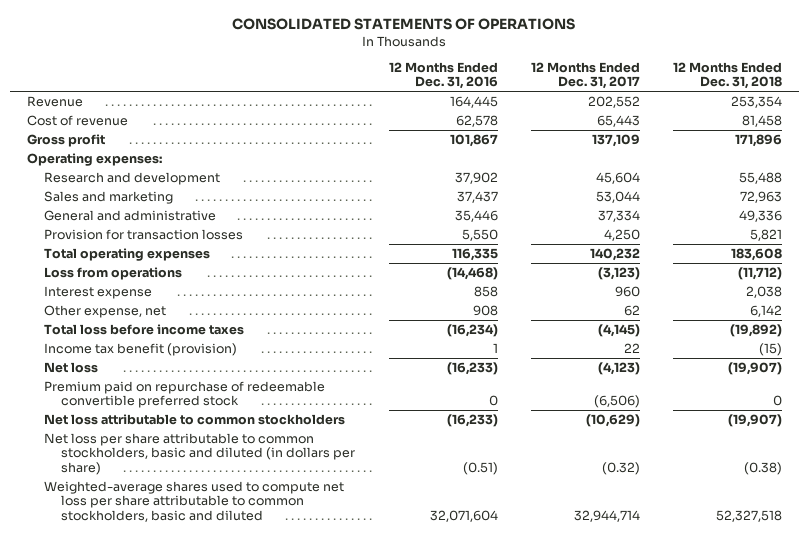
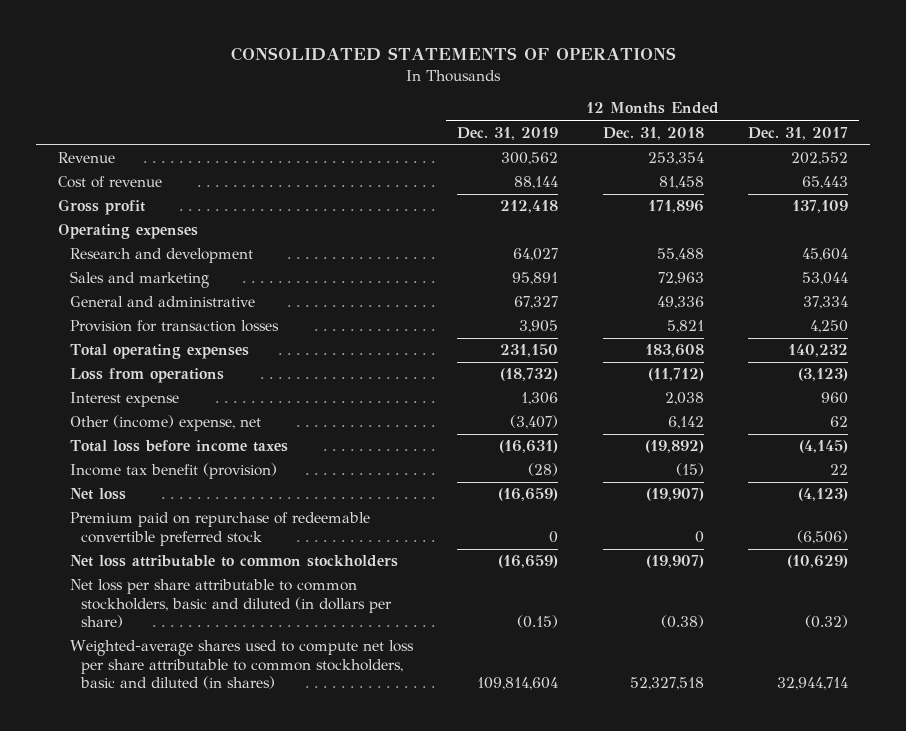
[388,62,498,90] 12 Months Ended Dec. 31, 2016 -> none
none -> [457,126,559,140] Dec. 31, 2019
[26,152,162,166] Operating expenses: -> [58,224,199,240] Operating expenses
[43,304,166,318] Other expense, net -> [69,415,261,432] Other (income) expense, net
[43,480,344,522] Weighted-average shares used to compute net loss per share attributable to common stockholders, basic and diluted -> [69,640,414,690] Weighted-average shares used to compute net loss per share attributable to common stockholders, basic and diluted (in shares)

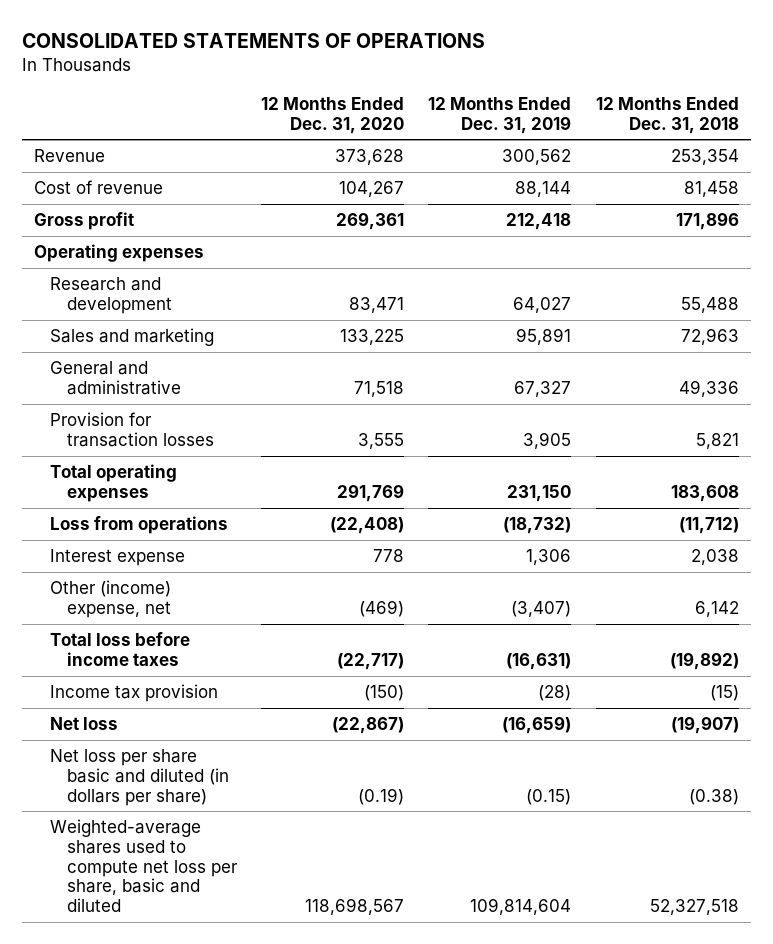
[748,126,849,140] Dec. 31, 2017 -> none
none -> [261,96,405,134] 12 Months Ended Dec. 31, 2020
[69,463,277,480] Income tax benefit (provision) -> [50,684,219,703] Income tax provision
[69,512,370,546] Premium paid on repurchase of redeemable convertible preferred stock -> none
[69,555,398,568] Net loss attributable to common stockholders -> none
[69,579,393,629] Net loss per share attributable to common stockholders, basic and diluted (in dollars per share) -> [50,749,229,806] Net loss per share basic and diluted (in dollars per share)
[69,640,414,690] Weighted-average shares used to compute net loss per share attributable to common stockholders, basic and diluted (in shares) -> [50,819,238,912] Weighted-average shares used to compute net loss per share, basic and diluted

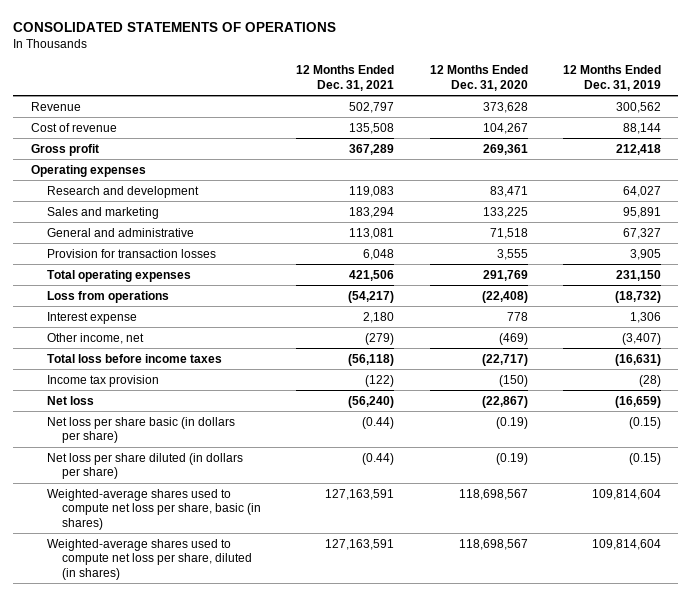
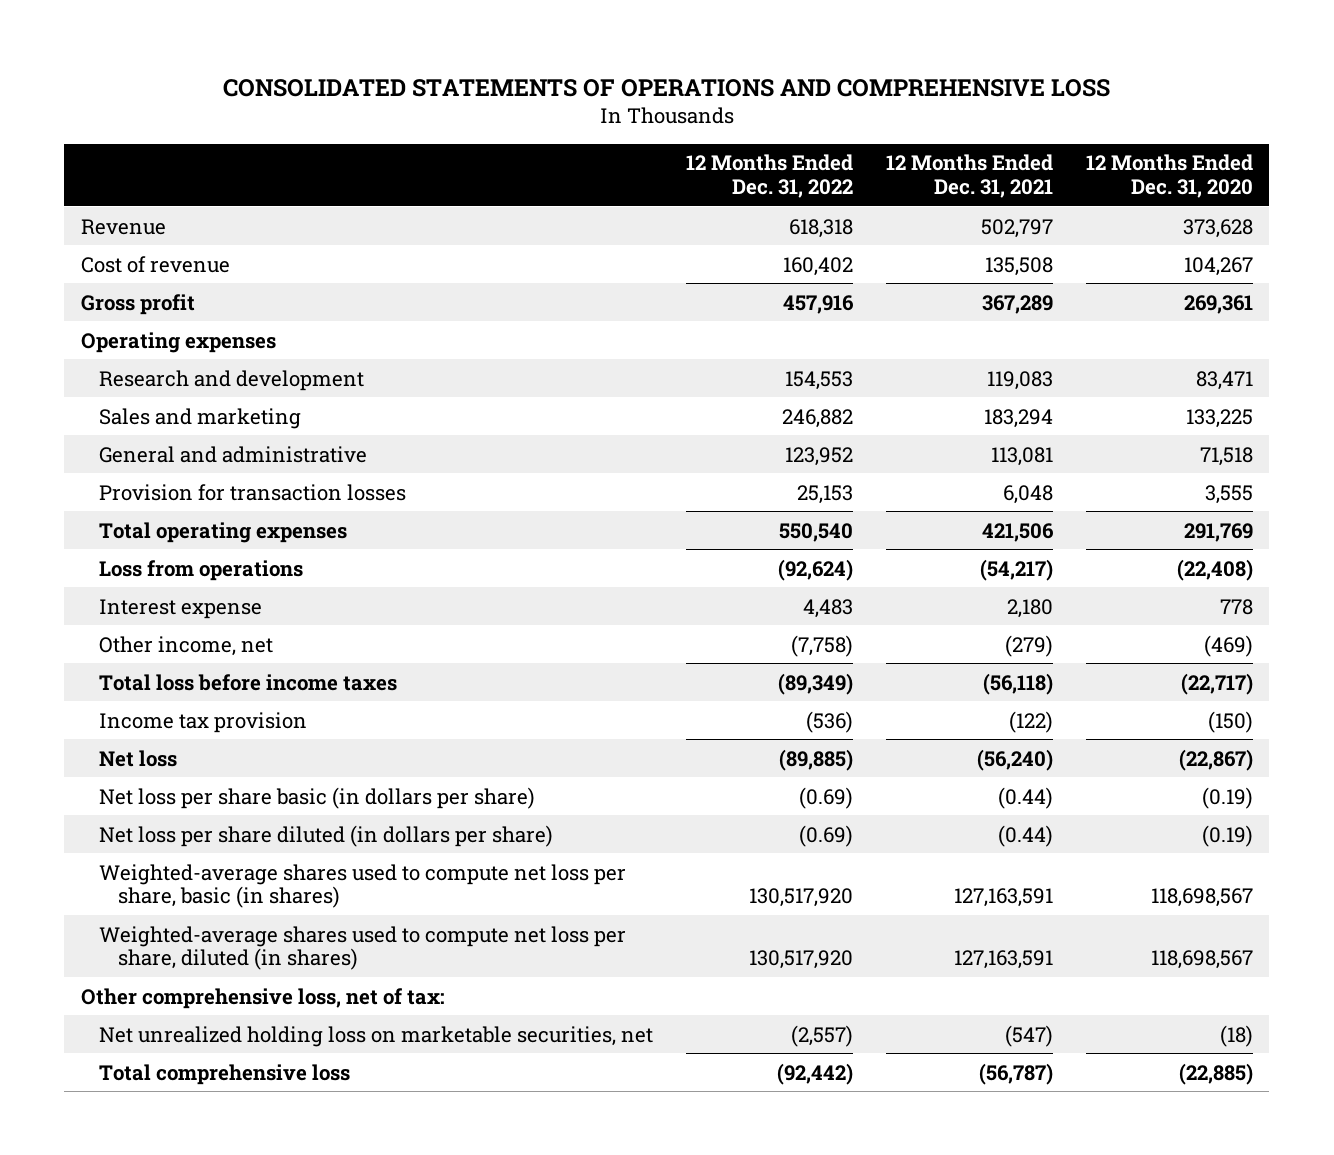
[13,21,337,32] CONSOLIDATED STATEMENTS OF OPERATIONS -> [222,78,1110,97] CONSOLIDATED STATEMENTS OF OPERATIONS AND COMPREHENSIVE LOSS
[562,65,661,91] 12 Months Ended Dec. 31, 2019 -> none
none -> [686,154,854,198] 12 Months Ended Dec. 31, 2022
none -> [80,987,445,1009] Other comprehensive loss, net of tax:
none -> [99,1025,654,1047] Net unrealized holding loss on marketable securities, net
none -> [99,1063,351,1085] Total comprehensive loss

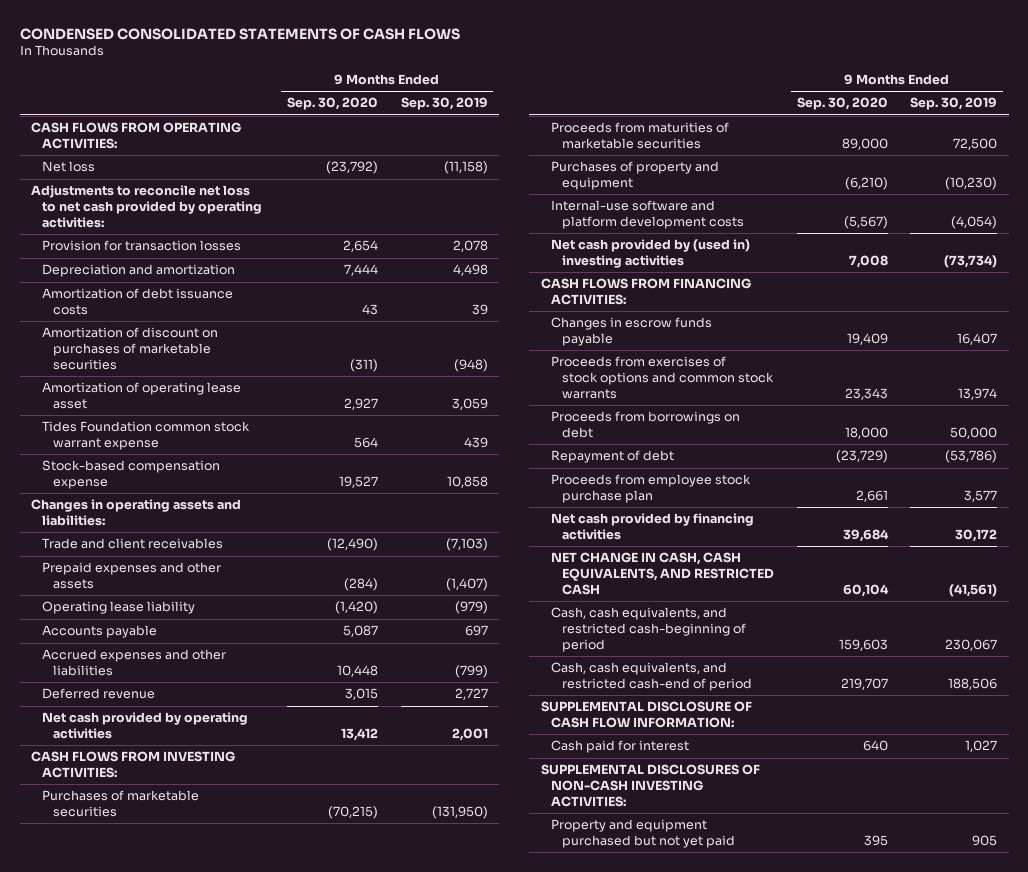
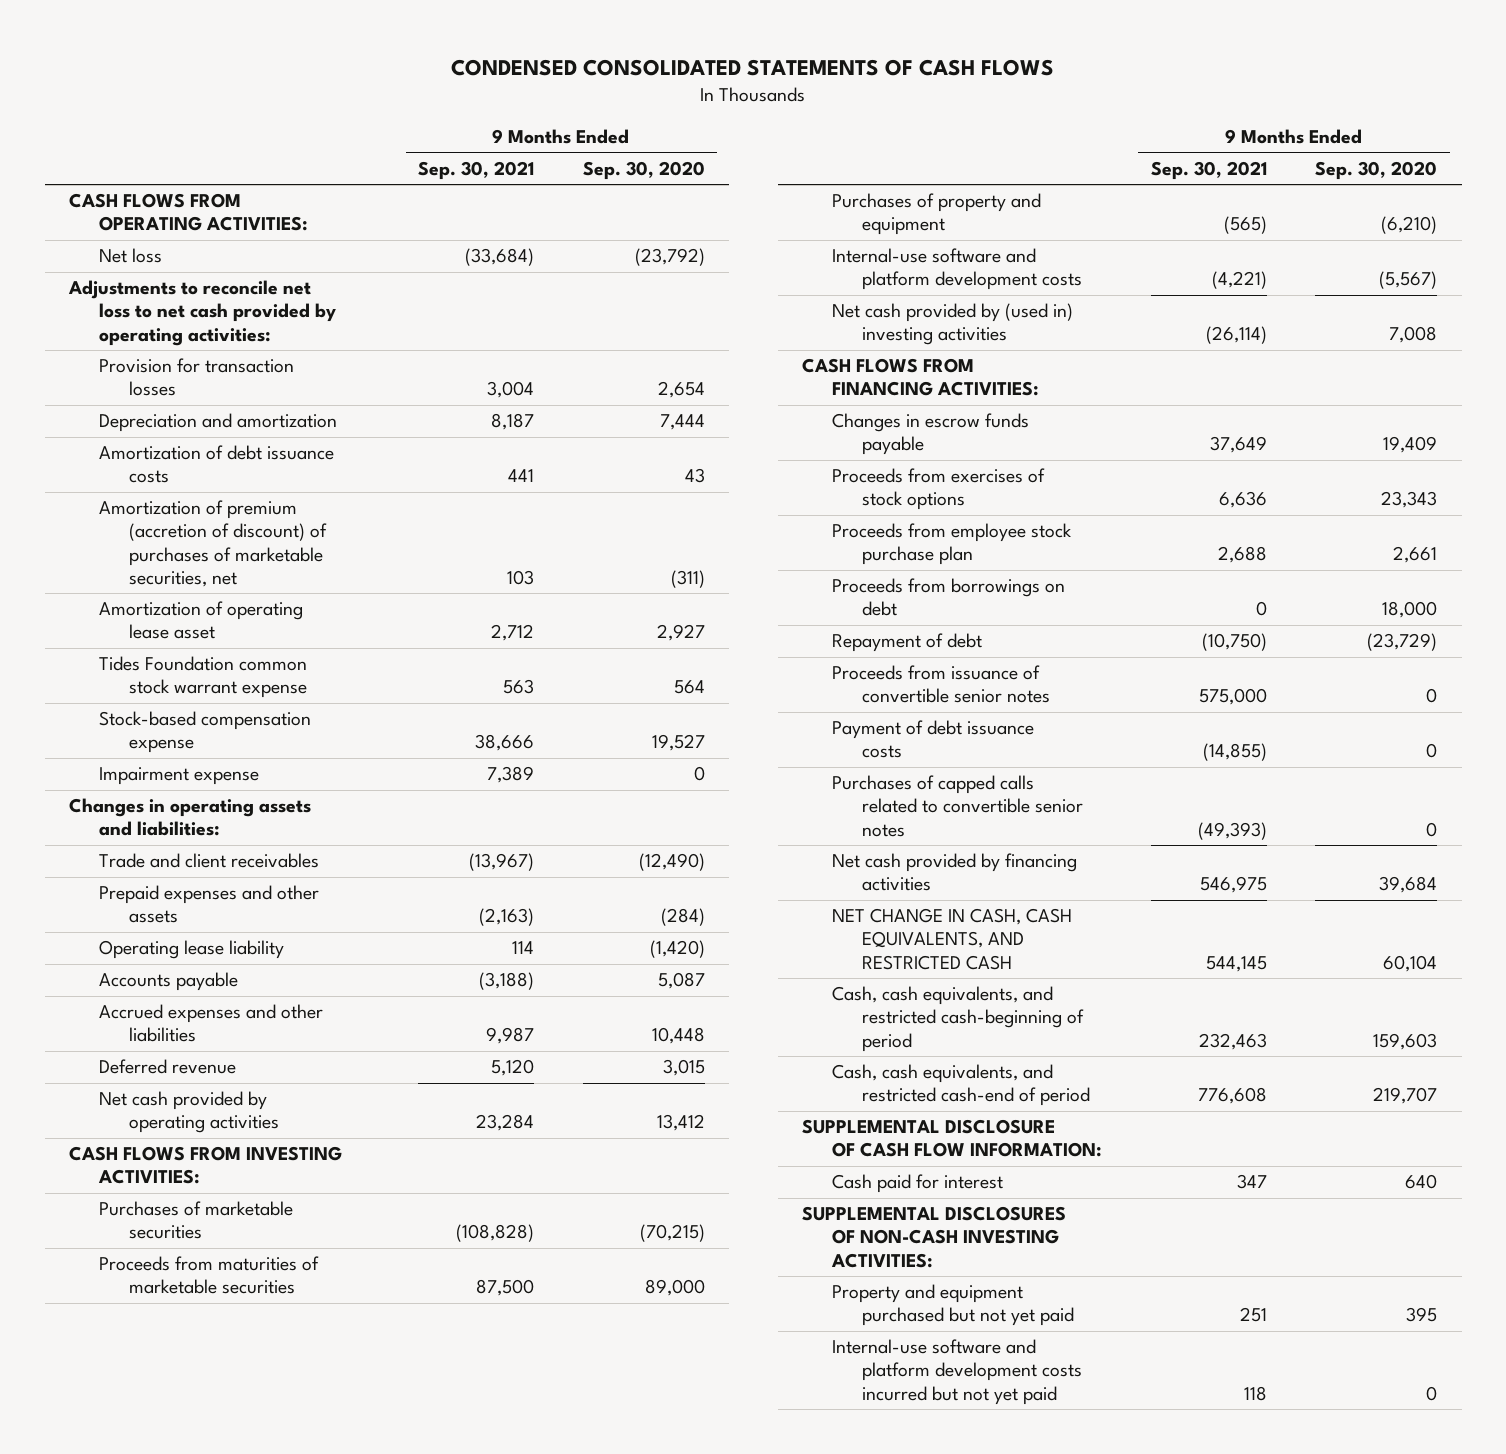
[400,97,488,111] Sep. 30, 2019 -> none
none -> [417,160,534,180] Sep. 30, 2021
[41,327,218,370] Amortization of discount on purchases of marketable securities -> [99,500,328,587] Amortization of premium (accretion of discount) of purchases of marketable securities, net
none -> [99,767,260,786] Impairment expense
[551,356,775,399] Proceeds from exercises of stock options and common stock warrants -> [831,468,1045,511] Proceeds from exercises of stock options
[551,474,752,504] Proceeds from employee stock purchase plan -> [831,523,1072,566] Proceeds from employee stock purchase plan
none -> [831,665,1050,704] Proceeds from issuance of convertible senior notes
none -> [831,720,1034,759] Payment of debt issuance costs
none -> [831,775,1083,837] Purchases of capped calls related to convertible senior notes
none -> [831,1339,1082,1405] Internal-use software and platform development costs incurred but not yet paid

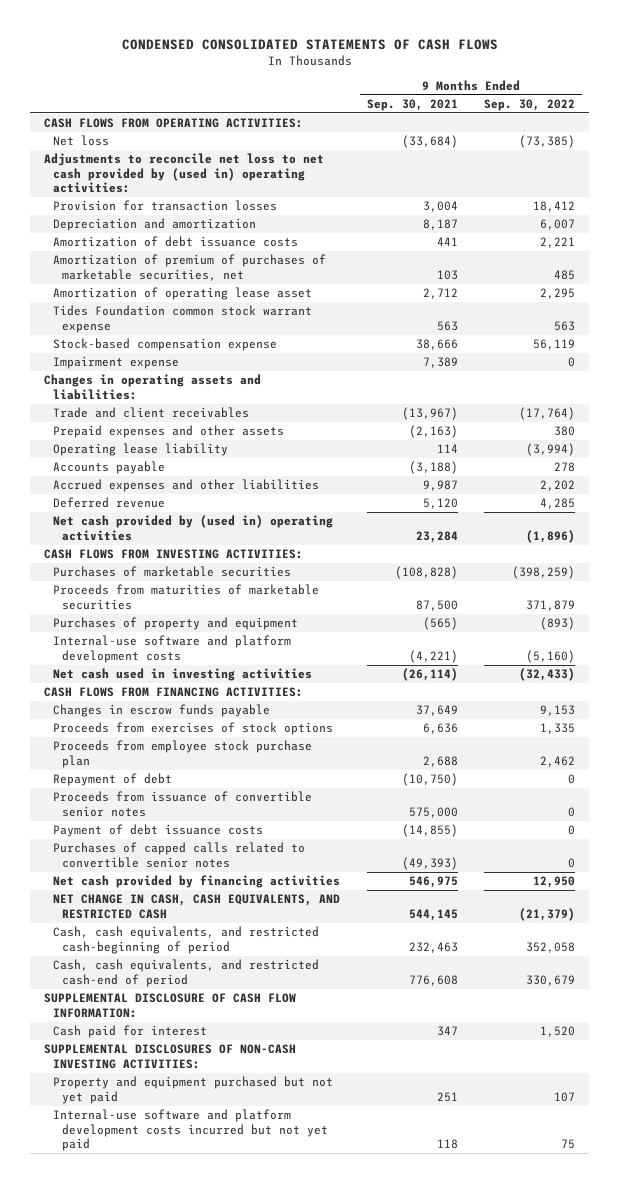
[582,160,705,180] Sep. 30, 2020 -> none
none -> [484,99,576,112] Sep. 30, 2022
[68,280,337,346] Adjustments to reconcile net loss to net cash provided by operating activities: -> [43,153,324,194] Adjustments to reconcile net loss to net cash provided by (used in) operating activities:
[99,500,328,587] Amortization of premium (accretion of discount) of purchases of marketable securities, net -> [52,254,326,281] Amortization of premium of purchases of marketable securities, net
[99,1091,280,1134] Net cash provided by operating activities -> [52,515,333,541] Net cash provided by (used in) operating activities
[831,303,1073,346] Net cash provided by (used in) investing activities -> [52,668,312,682] Net cash used in investing activities
[831,578,1065,617] Proceeds from borrowings on debt -> none

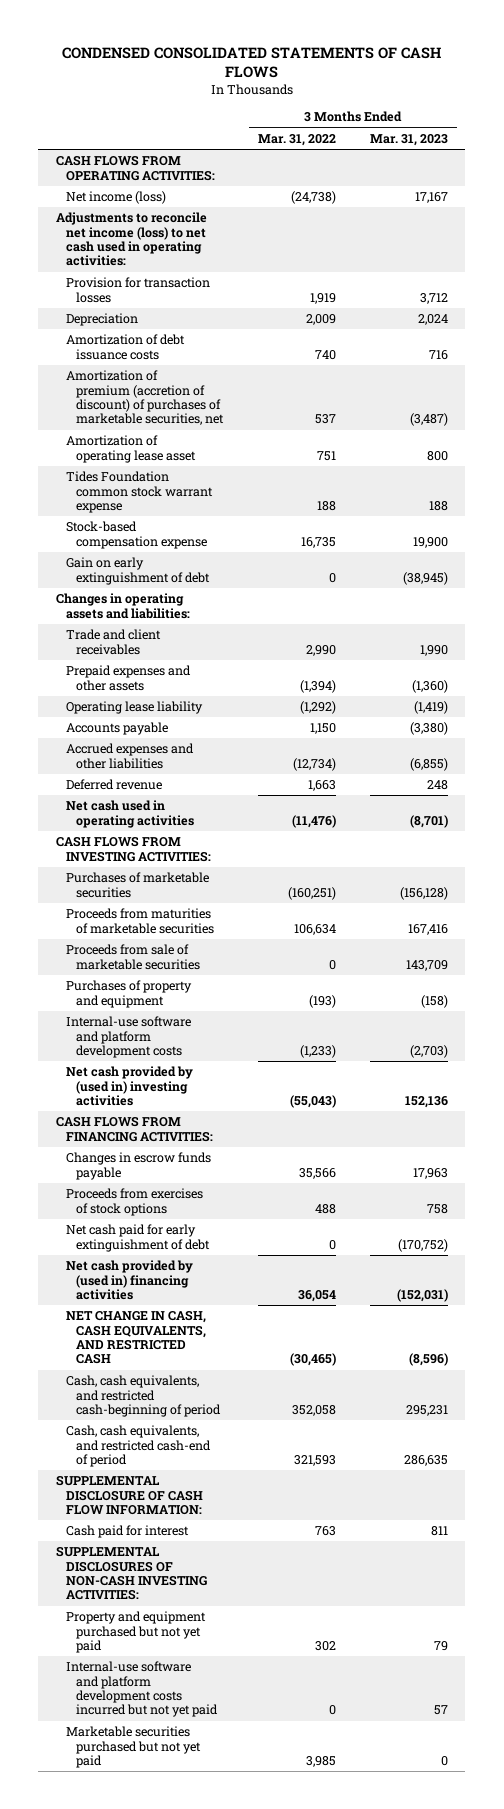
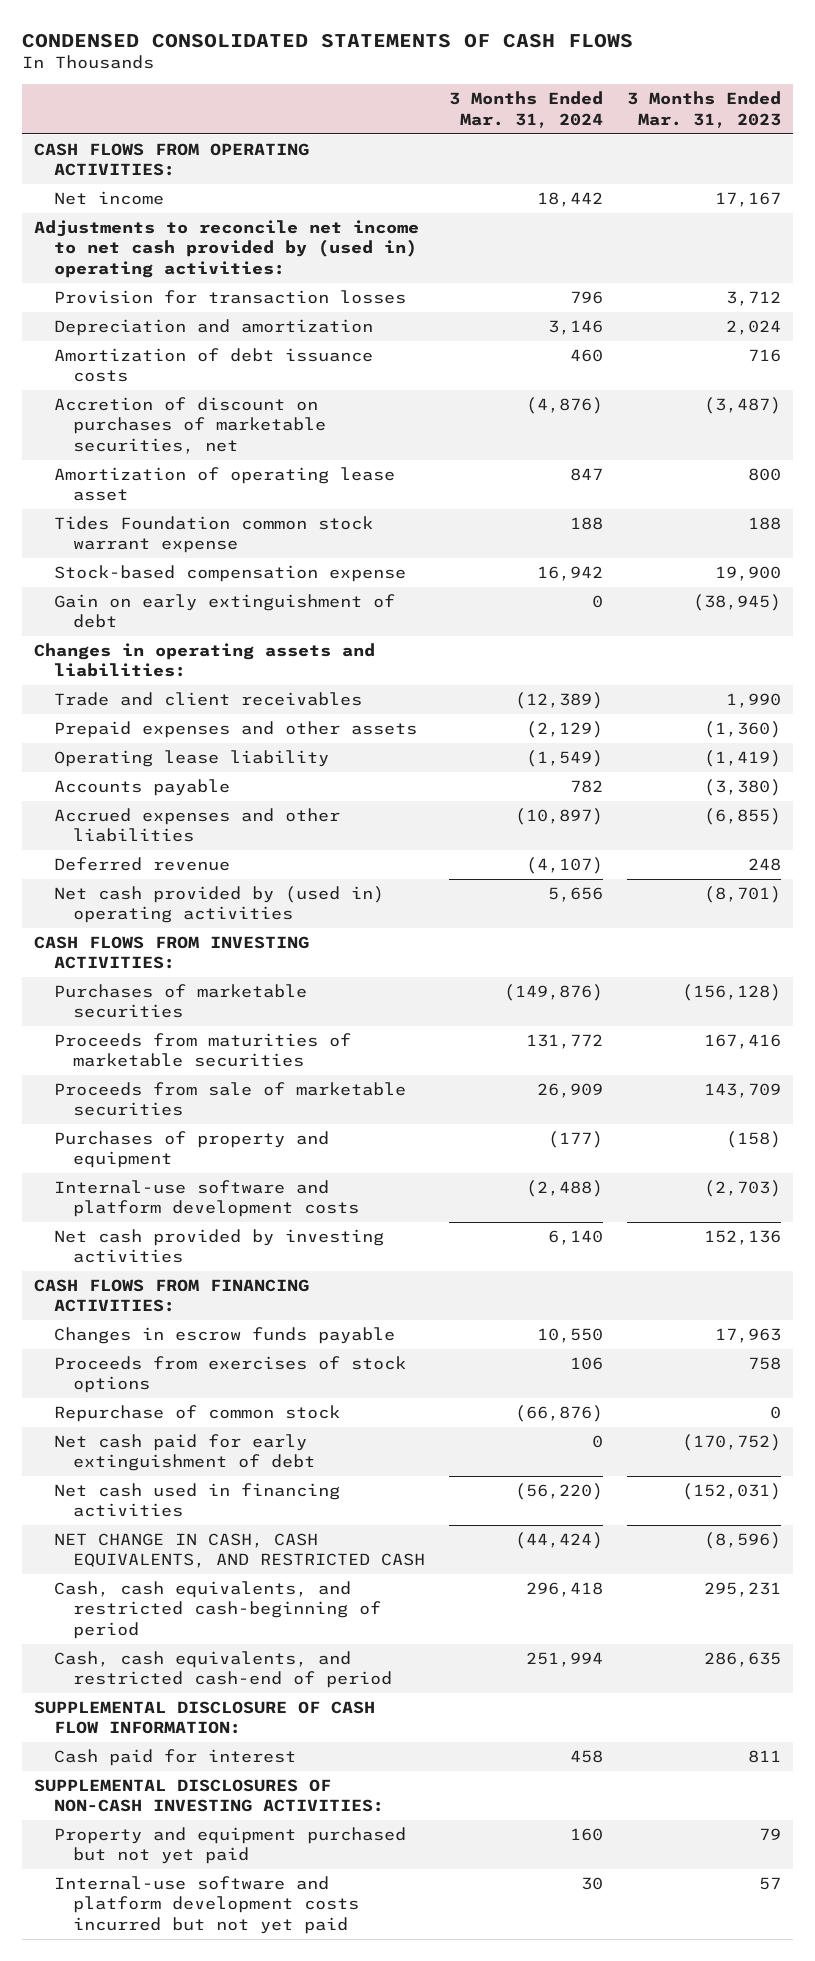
[257,133,336,146] Mar. 31, 2022 -> none
none -> [449,91,604,128] 3 Months Ended Mar. 31, 2024
[65,191,166,205] Net income (loss) -> [53,190,164,205] Net income
[55,212,207,267] Adjustments to reconcile net income (loss) to net cash used in operating activities: -> [34,219,420,278] Adjustments to reconcile net income to net cash provided by (used in) operating activities:
[65,313,138,327] Depreciation -> [53,318,373,336] Depreciation and amortization
[65,370,225,426] Amortization of premium (accretion of discount) of purchases of marketable securities, net -> [53,396,327,454] Accretion of discount on purchases of marketable securities, net
[65,800,195,828] Net cash used in operating activities -> [53,885,384,924] Net cash provided by (used in) operating activities
[65,1066,193,1107] Net cash provided by (used in) investing activities -> [53,1228,384,1264] Net cash provided by investing activities
none -> [53,1404,340,1422] Repurchase of common stock
[65,1260,193,1301] Net cash provided by (used in) financing activities -> [53,1482,340,1518] Net cash used in financing activities
[65,1726,202,1769] Marketable securities purchased but not yet paid -> none

